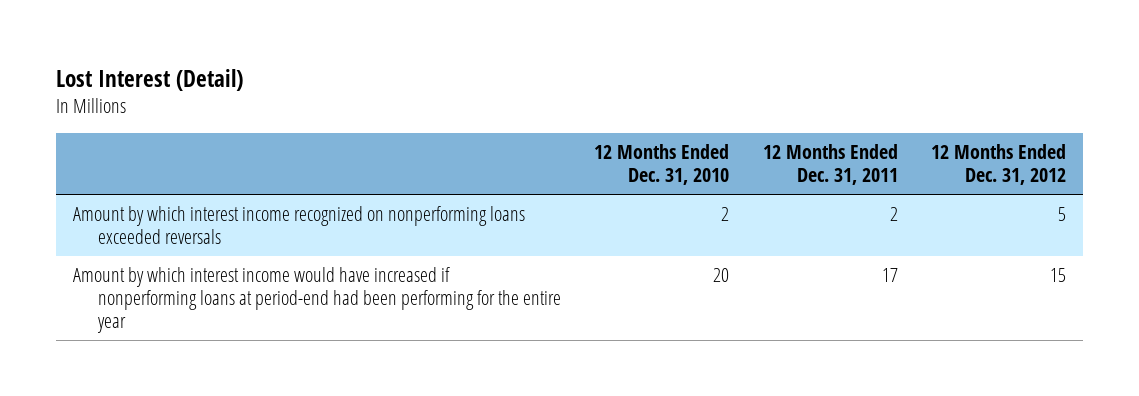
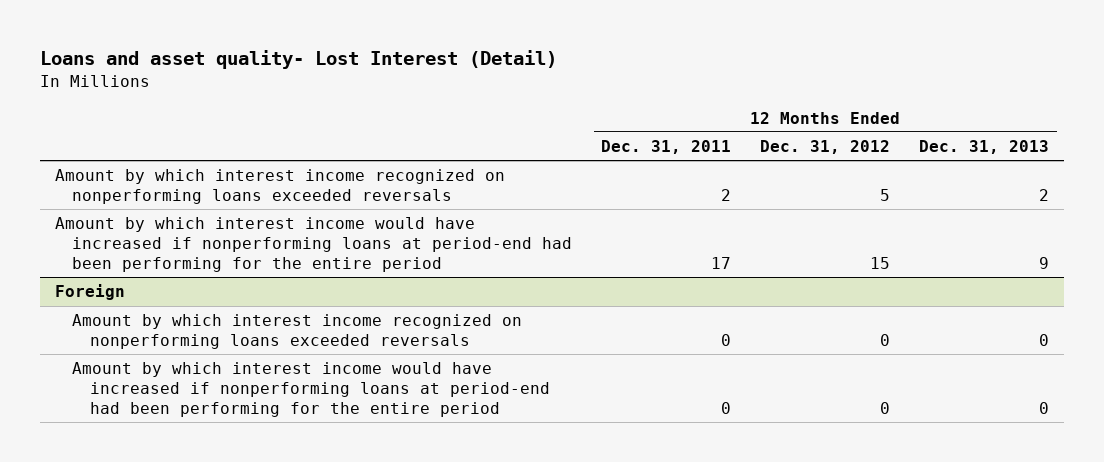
[56,68,244,91] Lost Interest (Detail) -> [40,50,558,70] Loans and asset quality- Lost Interest (Detail)
[594,144,730,185] 12 Months Ended Dec. 31, 2010 -> none
none -> [919,140,1050,155] Dec. 31, 2013
[73,267,561,333] Amount by which interest income would have increased if nonperforming loans at period-end had been performing for the entire year -> [54,217,573,272] Amount by which interest income would have increased if nonperforming loans at period-end had been performing for the entire period
none -> [54,284,125,301] Foreign
none -> [72,314,523,349] Amount by which interest income recognized on nonperforming loans exceeded reversals
none -> [72,362,551,417] Amount by which interest income would have increased if nonperforming loans at period-end had been performing for the entire period

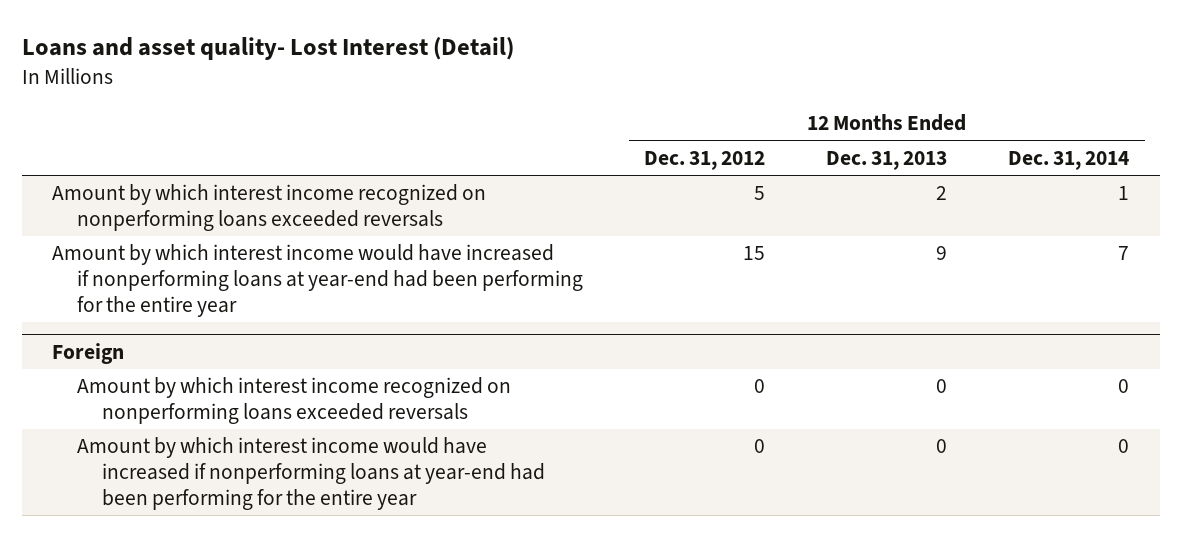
[601,140,732,155] Dec. 31, 2011 -> none
none -> [1008,150,1130,170] Dec. 31, 2014
[54,217,573,272] Amount by which interest income would have increased if nonperforming loans at period-end had been performing for the entire period -> [52,244,584,317] Amount by which interest income would have increased if nonperforming loans at year-end had been performing for the entire year
[72,362,551,417] Amount by which interest income would have increased if nonperforming loans at period-end had been performing for the entire period -> [77,437,545,510] Amount by which interest income would have increased if nonperforming loans at year-end had been performing for the entire year

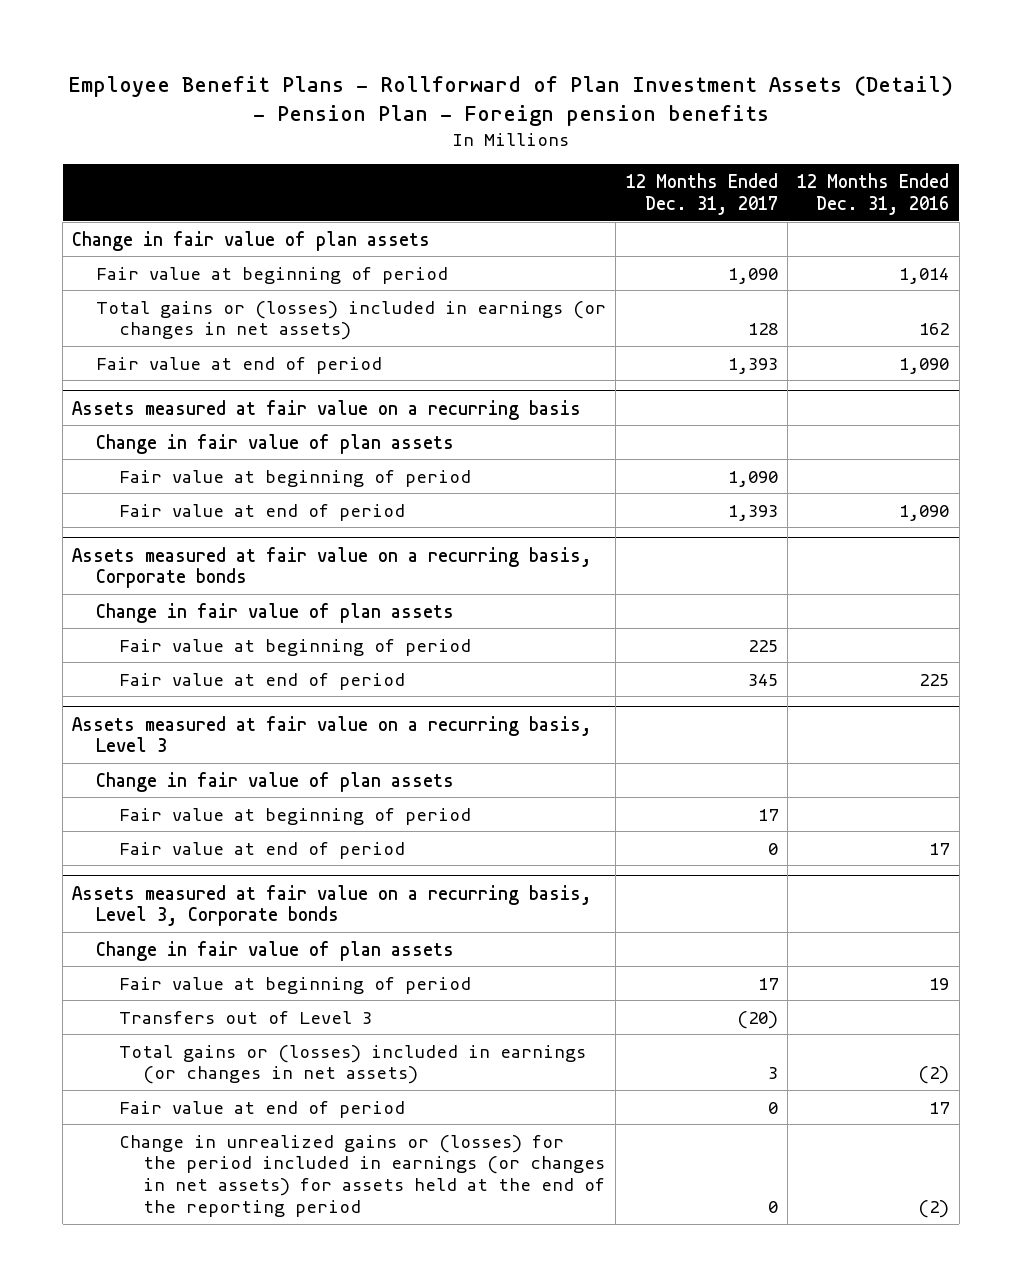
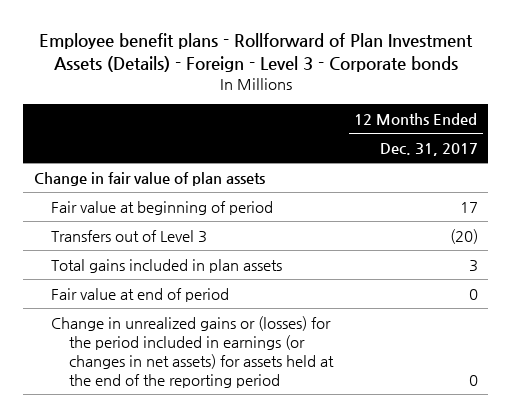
[67,75,953,126] Employee Benefit Plans - Rollforward of Plan Investment Assets (Detail) - Pension Plan - Foreign pension benefits -> [38,32,473,72] Employee benefit plans - Rollforward of Plan Investment Assets (Details) - Foreign - Level 3 - Corporate bonds
[797,173,950,215] 12 Months Ended Dec. 31, 2016 -> none
[95,266,448,284] Fair value at beginning of period -> none
[95,300,606,341] Total gains or (losses) included in earnings (or changes in net assets) -> none
[95,356,382,374] Fair value at end of period -> none
[72,399,582,420] Assets measured at fair value on a recurring basis -> none
[95,433,454,454] Change in fair value of plan assets -> none
[119,469,472,487] Fair value at beginning of period -> none
[119,503,406,521] Fair value at end of period -> none
[72,546,593,589] Assets measured at fair value on a recurring basis, Corporate bonds -> none
[95,602,454,623] Change in fair value of plan assets -> none
[119,638,472,656] Fair value at beginning of period -> none
[119,672,406,690] Fair value at end of period -> none
[72,715,593,753] Assets measured at fair value on a recurring basis, Level 3 -> none
[95,771,454,792] Change in fair value of plan assets -> none
[119,841,406,859] Fair value at end of period -> none
[72,884,593,927] Assets measured at fair value on a recurring basis, Level 3, Corporate bonds -> none
[95,940,454,961] Change in fair value of plan assets -> none
[119,976,472,994] Fair value at beginning of period -> none
[119,1044,587,1085] Total gains or (losses) included in earnings (or changes in net assets) -> [51,258,283,273] Total gains included in plan assets

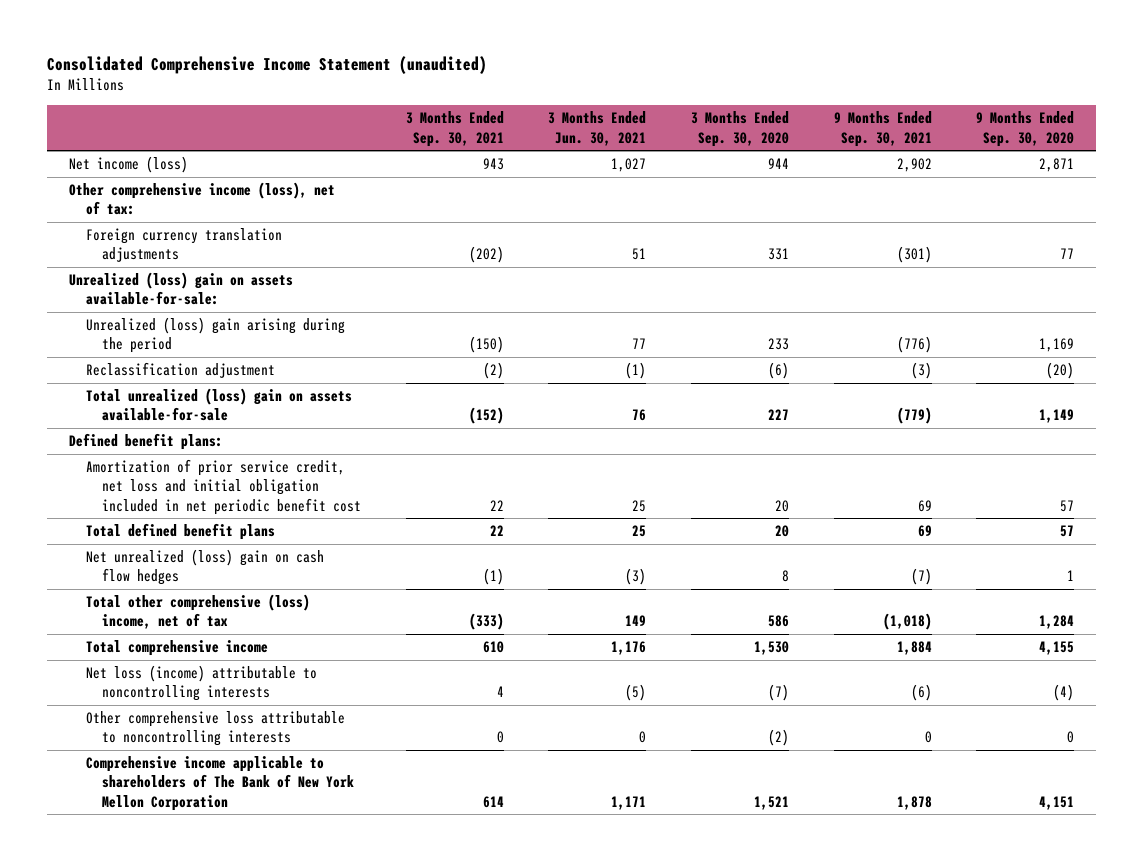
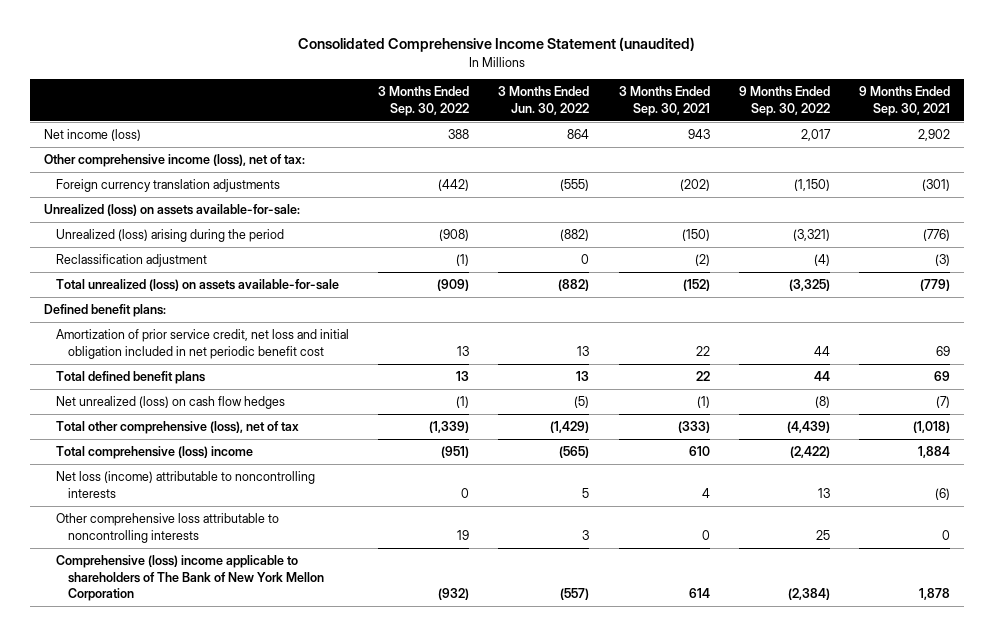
[548,111,647,146] 3 Months Ended Jun. 30, 2021 -> none
[690,111,789,147] 3 Months Ended Sep. 30, 2020 -> none
[976,111,1075,147] 9 Months Ended Sep. 30, 2020 -> none
none -> [378,86,470,116] 3 Months Ended Sep. 30, 2022
none -> [498,86,590,115] 3 Months Ended Jun. 30, 2022
none -> [738,86,830,116] 9 Months Ended Sep. 30, 2022
[69,272,294,306] Unrealized (loss) gain on assets available-for-sale: -> [44,204,301,217] Unrealized (loss) on assets available-for-sale:
[85,317,345,354] Unrealized (loss) gain arising during the period -> [56,229,285,243] Unrealized (loss) arising during the period
[85,388,352,422] Total unrealized (loss) gain on assets available-for-sale -> [56,279,340,292] Total unrealized (loss) on assets available-for-sale
[85,549,324,586] Net unrealized (loss) gain on cash flow hedges -> [56,396,286,410] Net unrealized (loss) on cash flow hedges
[85,594,310,630] Total other comprehensive (loss) income, net of tax -> [56,421,300,435] Total other comprehensive (loss), net of tax
[85,640,268,657] Total comprehensive income -> [56,446,254,460] Total comprehensive (loss) income
[85,756,355,811] Comprehensive income applicable to shareholders of The Bank of New York Mellon Corporation -> [56,555,325,602] Comprehensive (loss) income applicable to shareholders of The Bank of New York Mellon Corporation

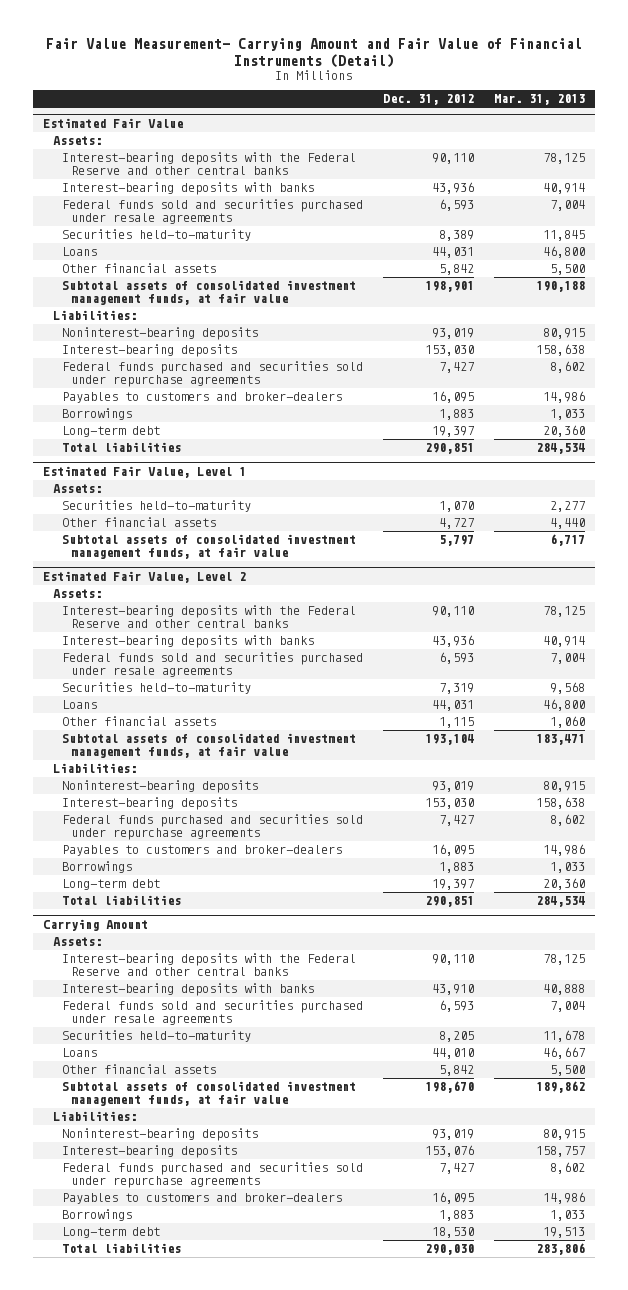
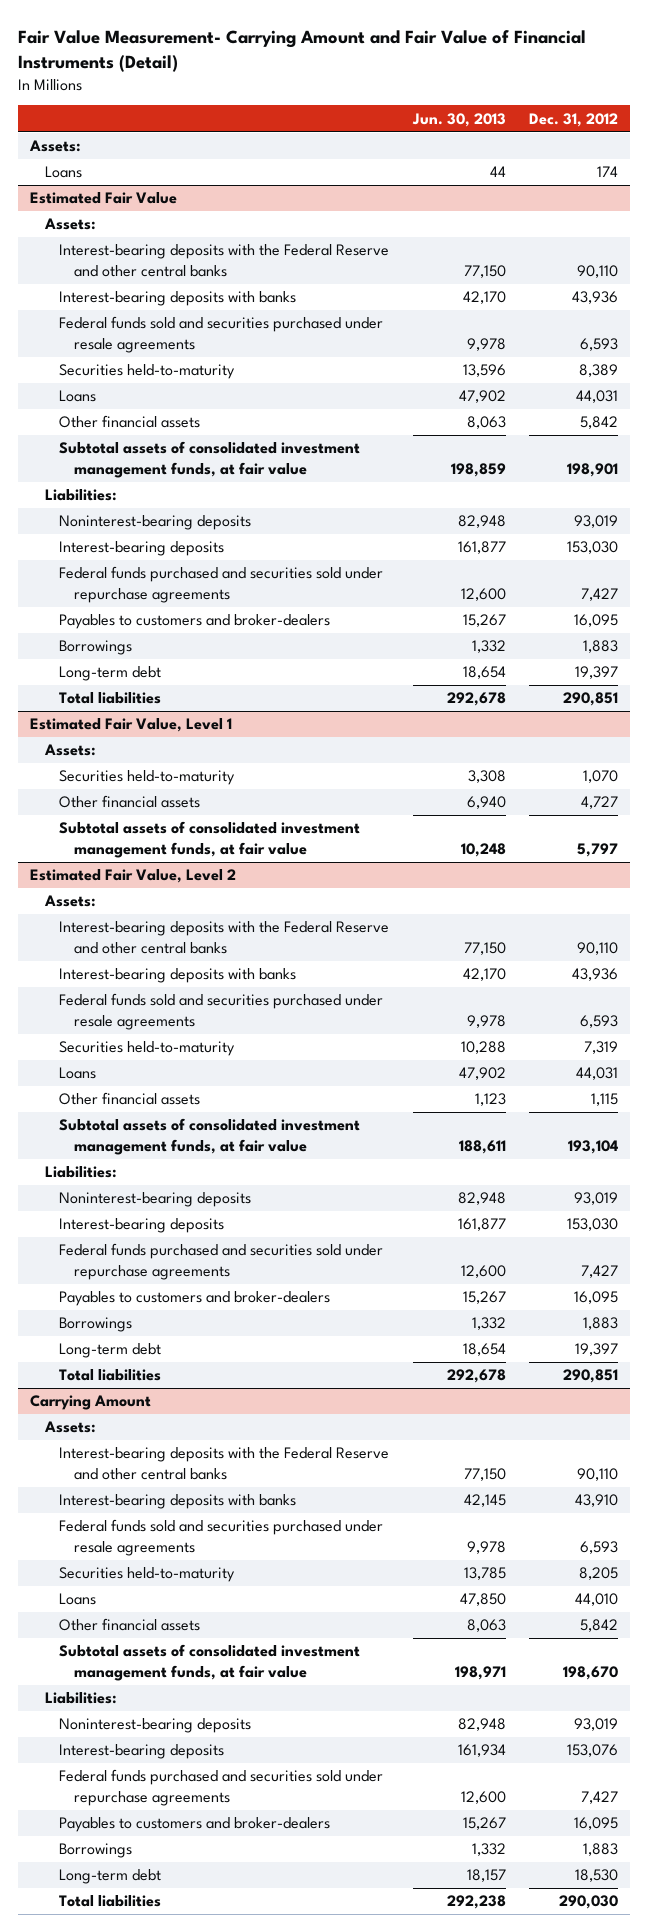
[493,94,585,106] Mar. 31, 2013 -> none
none -> [411,112,506,127] Jun. 30, 2013
none -> [29,140,82,153] Assets:
none -> [44,166,82,179] Loans

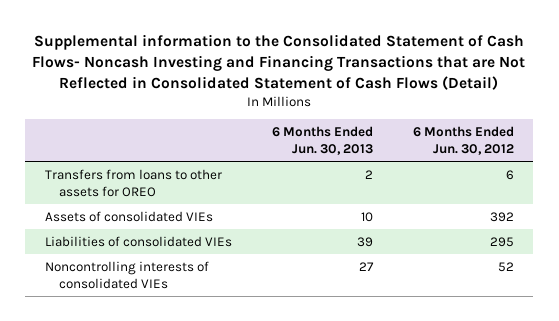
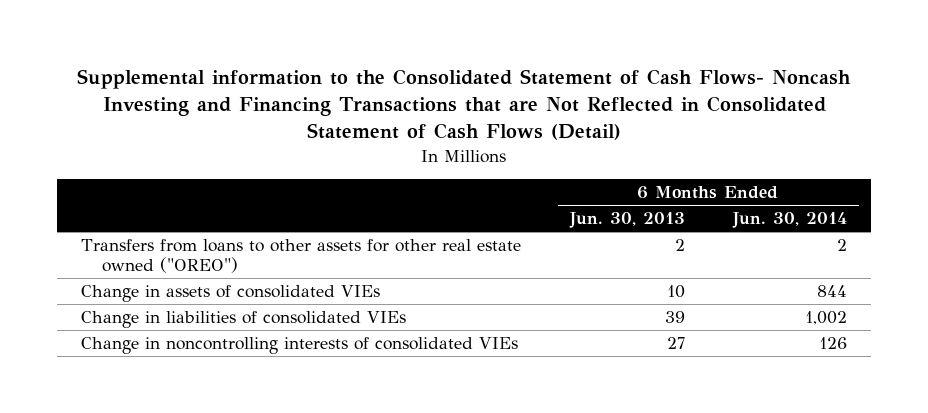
[412,125,514,156] 6 Months Ended Jun. 30, 2012 -> none
none -> [732,212,848,229] Jun. 30, 2014
[45,168,223,197] Transfers from loans to other assets for OREO -> [81,239,522,274] Transfers from loans to other assets for other real estate owned ("OREO")
[45,210,214,222] Assets of consolidated VIEs -> [81,285,381,303] Change in assets of consolidated VIEs
[45,235,233,247] Liabilities of consolidated VIEs -> [81,311,407,329] Change in liabilities of consolidated VIEs
[45,260,210,289] Noncontrolling interests of consolidated VIEs -> [81,337,519,355] Change in noncontrolling interests of consolidated VIEs

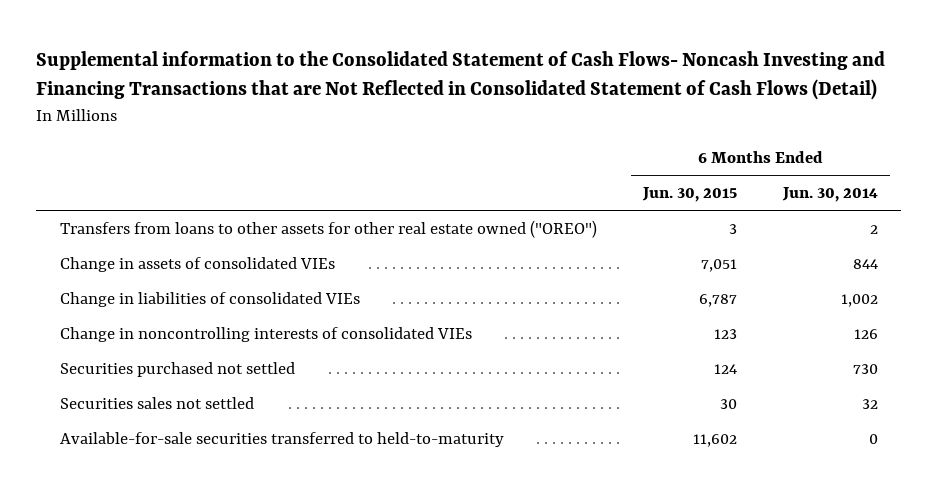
[568,212,685,229] Jun. 30, 2013 -> none
none -> [641,187,737,203] Jun. 30, 2015
none -> [59,361,295,377] Securities purchased not settled
none -> [59,396,254,409] Securities sales not settled
none -> [59,431,504,447] Available-for-sale securities transferred to held-to-maturity

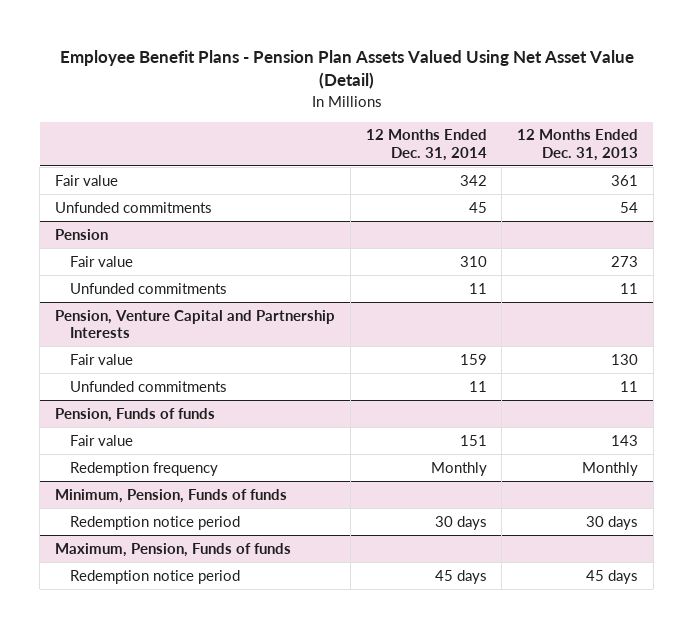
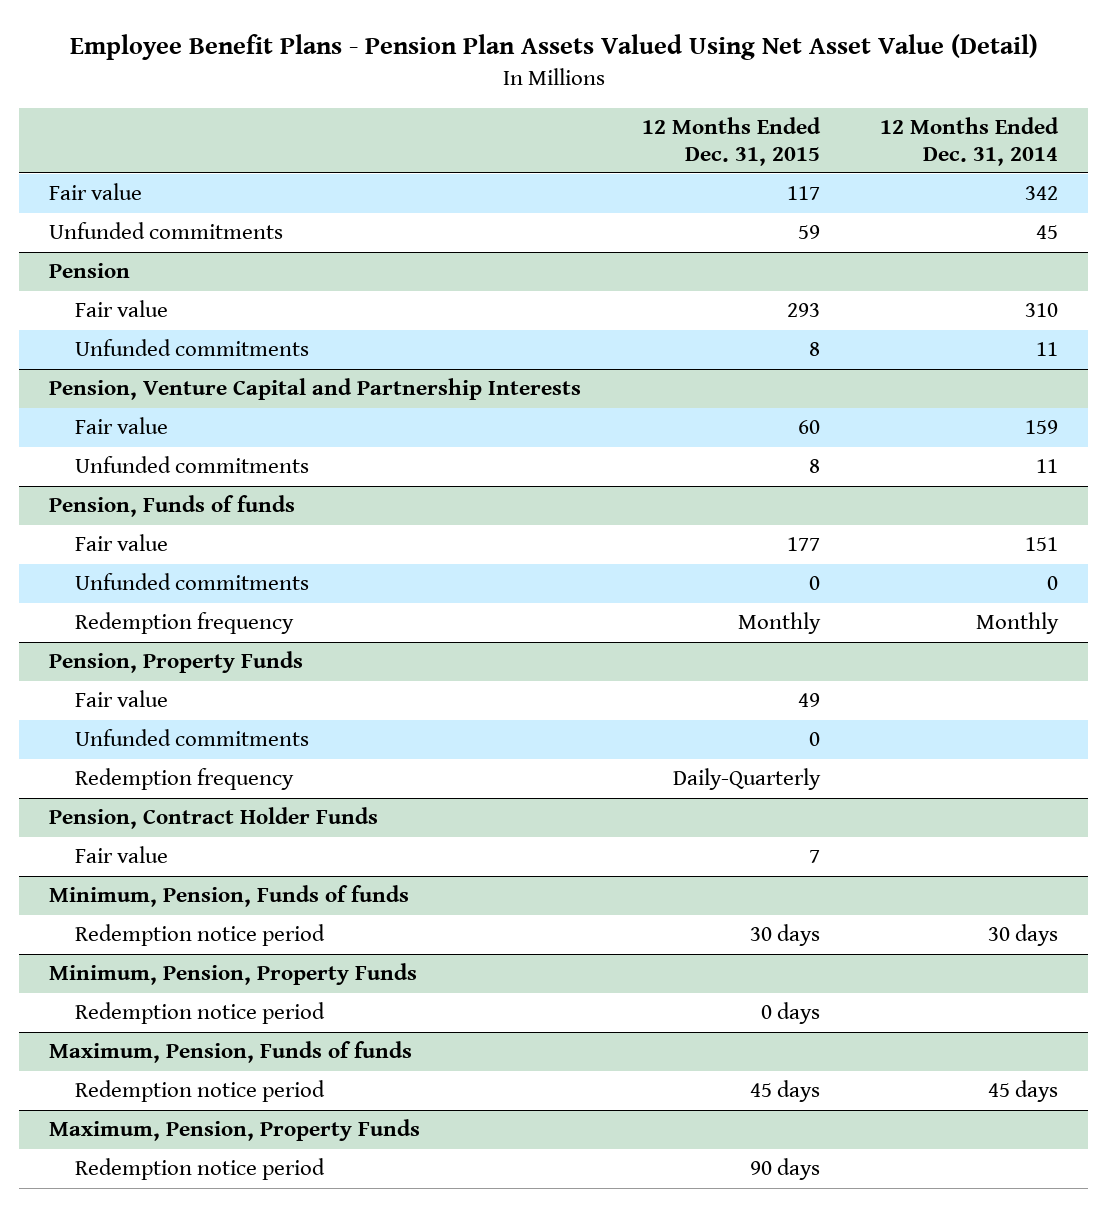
[517,129,639,162] 12 Months Ended Dec. 31, 2013 -> none
none -> [641,117,821,166] 12 Months Ended Dec. 31, 2015
none -> [75,573,310,591] Unfunded commitments
none -> [49,651,304,674] Pension, Property Funds
none -> [75,690,169,708] Fair value
none -> [75,729,310,747] Unfunded commitments
none -> [75,768,295,791] Redemption frequency
none -> [49,807,379,830] Pension, Contract Holder Funds
none -> [75,846,169,864] Fair value
none -> [49,963,418,986] Minimum, Pension, Property Funds
none -> [75,1002,326,1025] Redemption notice period
none -> [49,1119,421,1142] Maximum, Pension, Property Funds
none -> [75,1158,326,1181] Redemption notice period

